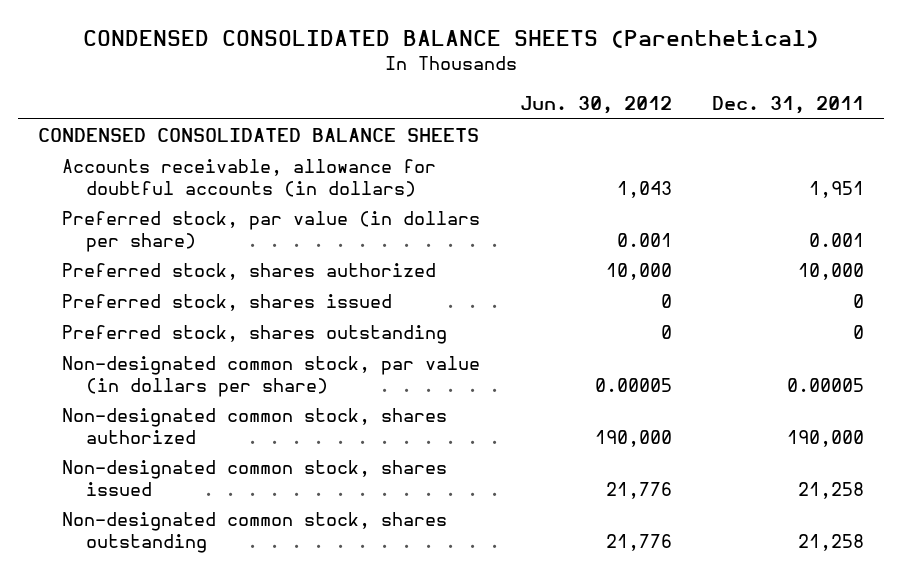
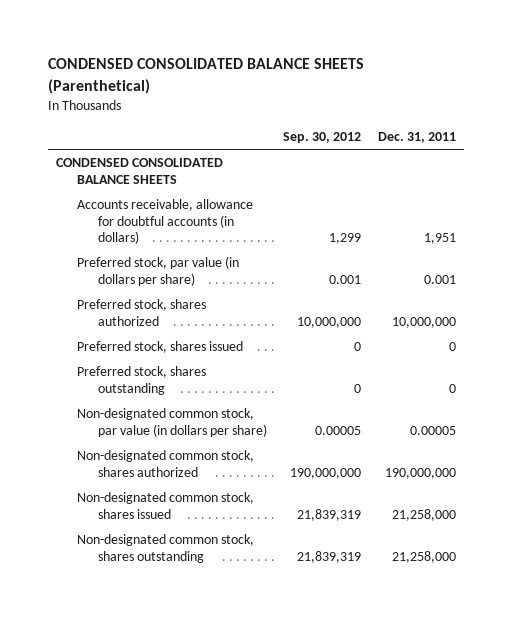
[520,96,673,115] Jun. 30, 2012 -> none
none -> [283,132,362,144] Sep. 30, 2012
[798,263,865,281] 10,000 -> [391,316,456,328] 10,000,000
[787,429,865,447] 190,000 -> [384,467,456,479] 190,000,000
[798,481,865,499] 21,258 -> [391,508,456,521] 21,258,000
[798,533,865,551] 21,258 -> [391,550,456,563] 21,258,000

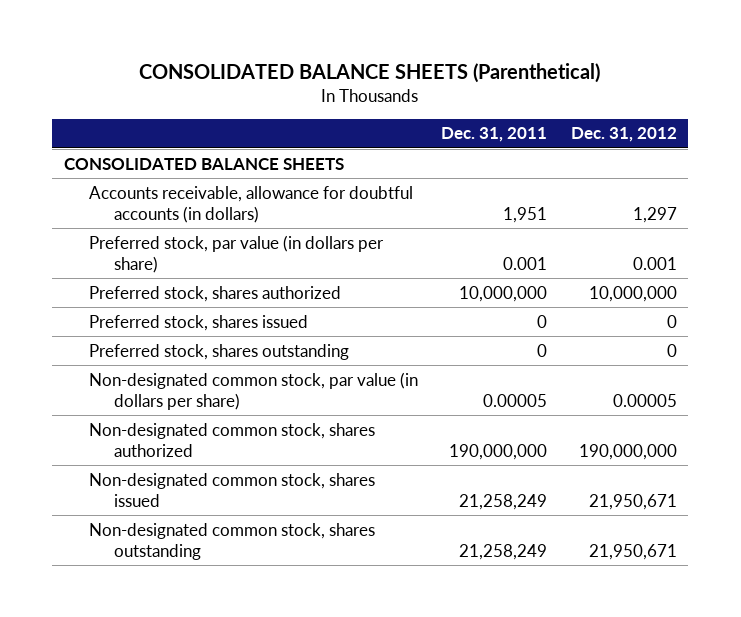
[47,58,364,95] CONDENSED CONSOLIDATED BALANCE SHEETS (Parenthetical) -> [139,62,601,83] CONSOLIDATED BALANCE SHEETS (Parenthetical)
[283,132,362,144] Sep. 30, 2012 -> none
none -> [570,127,677,143] Dec. 31, 2012
[55,158,223,184] CONDENSED CONSOLIDATED BALANCE SHEETS -> [63,157,344,170] CONSOLIDATED BALANCE SHEETS
[391,508,456,521] 21,258,000 -> [459,493,548,510] 21,258,249
[391,550,456,563] 21,258,000 -> [459,543,548,560] 21,258,249

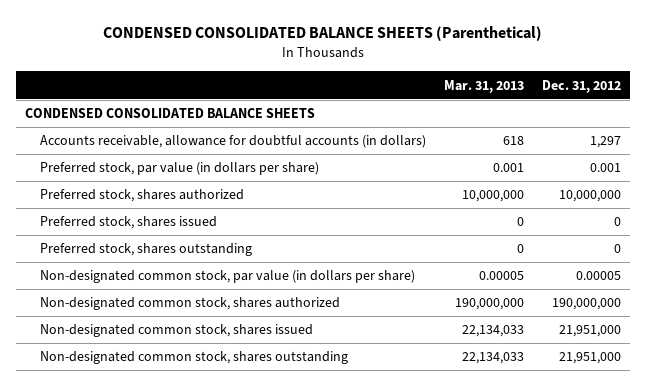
[139,62,601,83] CONSOLIDATED BALANCE SHEETS (Parenthetical) -> [103,26,543,42] CONDENSED CONSOLIDATED BALANCE SHEETS (Parenthetical)
[441,127,548,143] Dec. 31, 2011 -> none
none -> [444,79,525,93] Mar. 31, 2013
[63,157,344,170] CONSOLIDATED BALANCE SHEETS -> [25,108,316,119] CONDENSED CONSOLIDATED BALANCE SHEETS
[588,493,677,510] 21,950,671 -> [559,325,622,338] 21,951,000
[588,543,677,560] 21,950,671 -> [559,352,622,365] 21,951,000

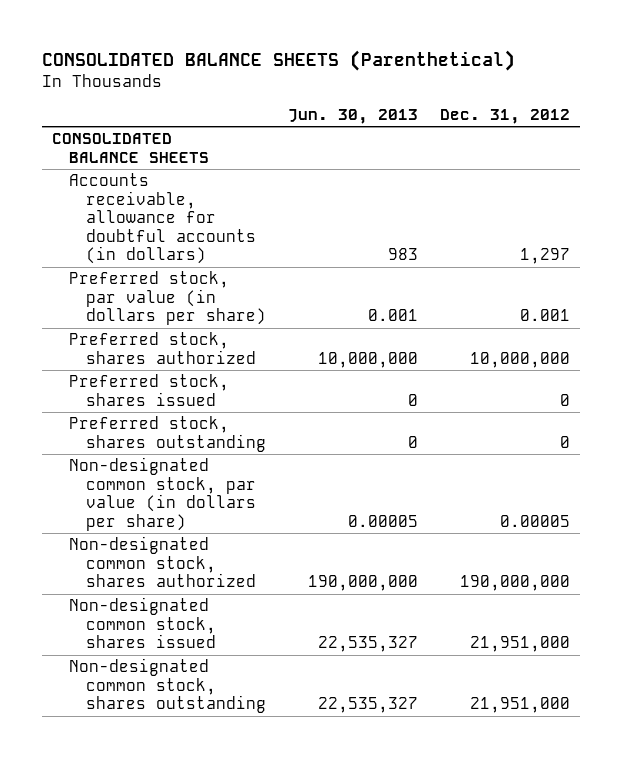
[103,26,543,42] CONDENSED CONSOLIDATED BALANCE SHEETS (Parenthetical) -> [41,49,515,71] CONSOLIDATED BALANCE SHEETS (Parenthetical)
[444,79,525,93] Mar. 31, 2013 -> none
none -> [288,108,419,124] Jun. 30, 2013
[25,108,316,119] CONDENSED CONSOLIDATED BALANCE SHEETS -> [52,133,210,163] CONSOLIDATED BALANCE SHEETS

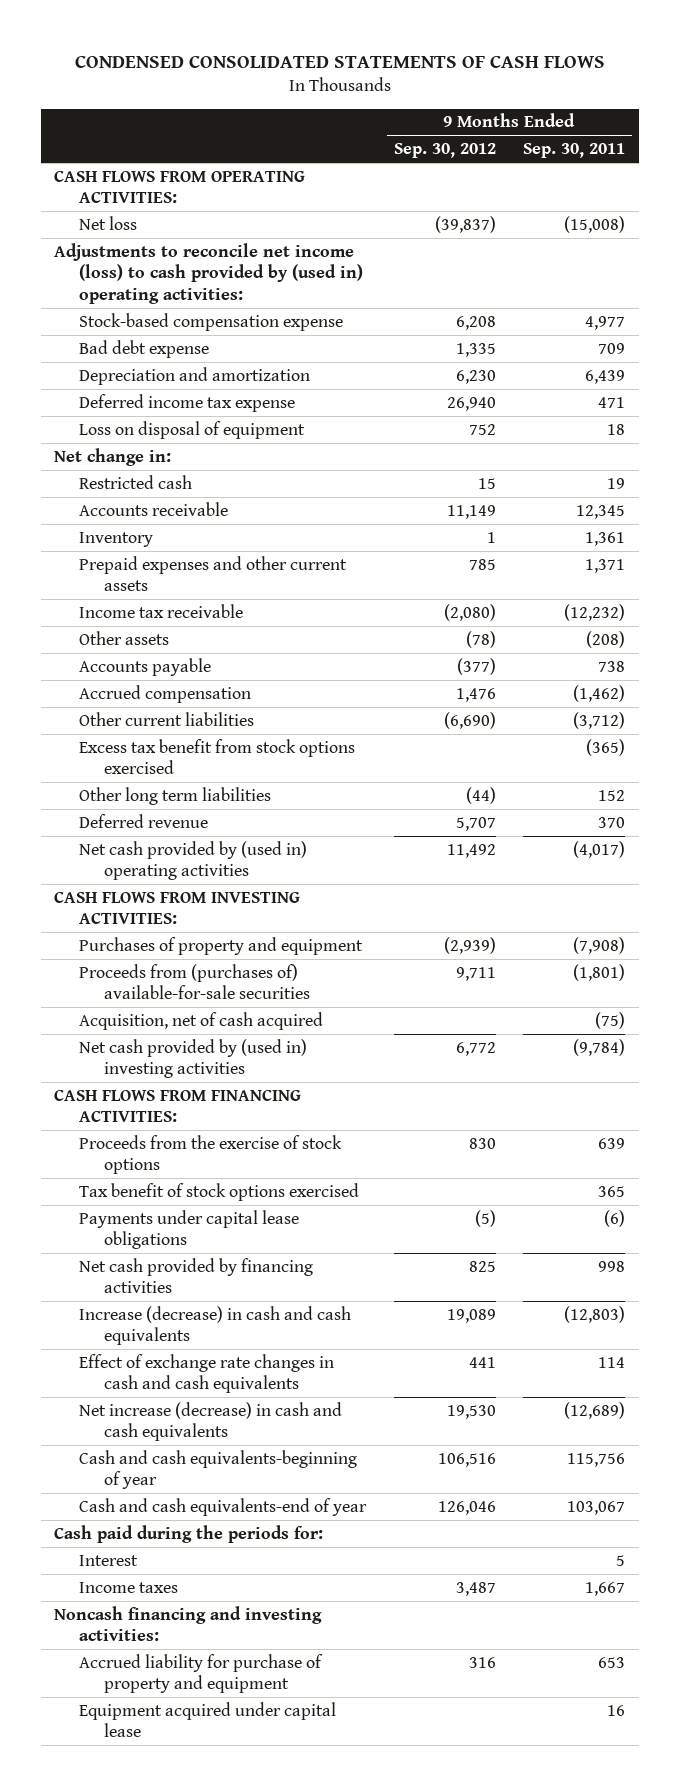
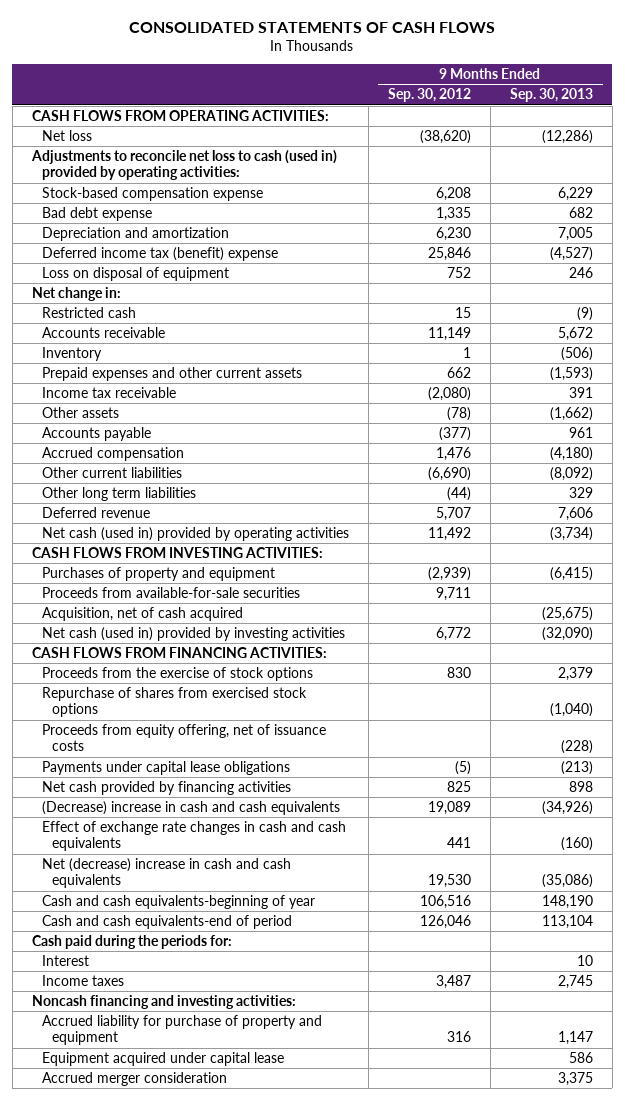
[74,54,605,68] CONDENSED CONSOLIDATED STATEMENTS OF CASH FLOWS -> [129,21,496,33] CONSOLIDATED STATEMENTS OF CASH FLOWS
[523,143,626,159] Sep. 30, 2011 -> none
none -> [509,88,593,103] Sep. 30, 2013
[434,215,496,233] (39,837) -> [419,129,471,144] (38,620)
[54,242,364,304] Adjustments to reconcile net income (loss) to cash provided by (used in) operating activities: -> [30,149,337,181] Adjustments to reconcile net loss to cash (used in) provided by operating activities:
[79,393,296,412] Deferred income tax expense -> [41,246,278,261] Deferred income tax (benefit) expense
[446,396,496,411] 26,940 -> [427,246,471,261] 25,846
[468,558,496,570] 785 -> [446,366,471,378] 662
[79,738,356,775] Excess tax benefit from stock options exercised -> none
[79,840,308,881] Net cash provided by (used in) operating activities -> [41,526,349,541] Net cash (used in) provided by operating activities
[79,963,311,1000] Proceeds from (purchases of) available-for-sale securities -> [41,586,300,598] Proceeds from available-for-sale securities
[79,1038,308,1079] Net cash provided by (used in) investing activities -> [41,626,345,641] Net cash (used in) provided by investing activities
[79,1182,360,1201] Tax benefit of stock options exercised -> none
none -> [41,686,307,718] Repurchase of shares from exercised stock options
none -> [41,723,326,752] Proceeds from equity offering, net of issuance costs
[79,1305,352,1346] Increase (decrease) in cash and cash equivalents -> [41,800,340,815] (Decrease) increase in cash and cash equivalents
[79,1401,343,1442] Net increase (decrease) in cash and cash equivalents -> [41,857,291,889] Net (decrease) increase in cash and cash equivalents
[79,1497,368,1516] Cash and cash equivalents-end of year -> [41,914,292,929] Cash and cash equivalents-end of period
none -> [41,1071,227,1086] Accrued merger consideration

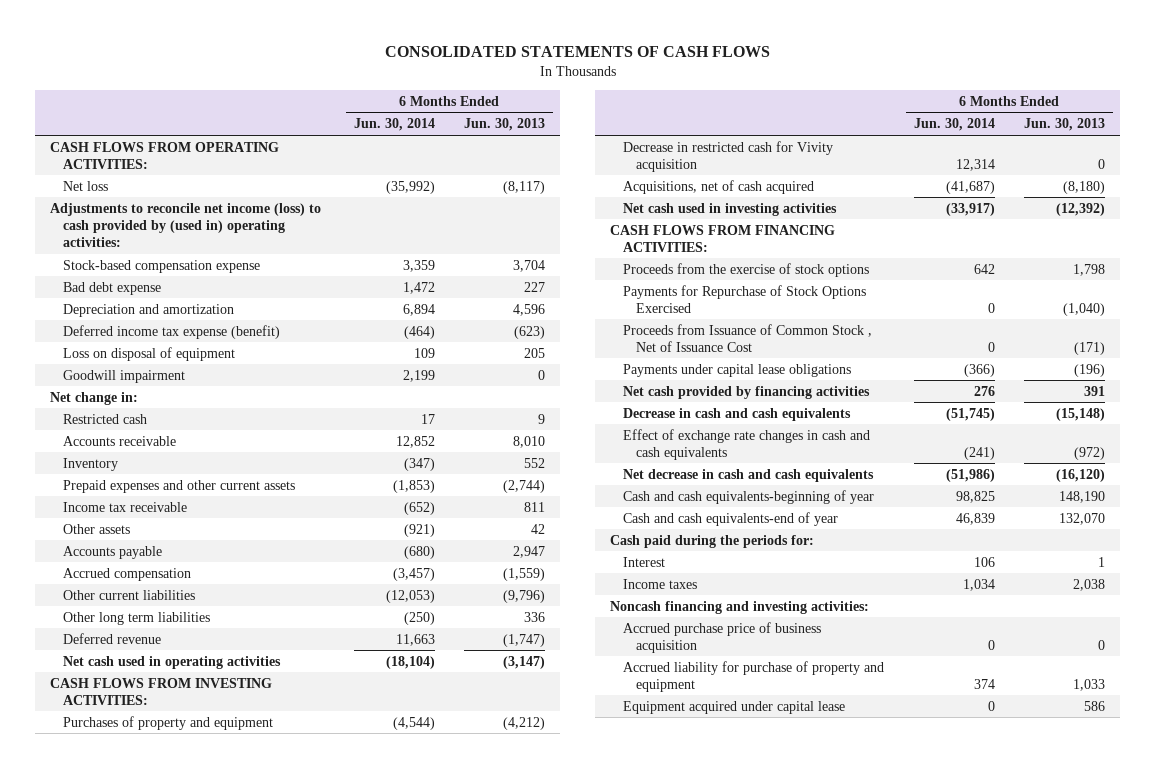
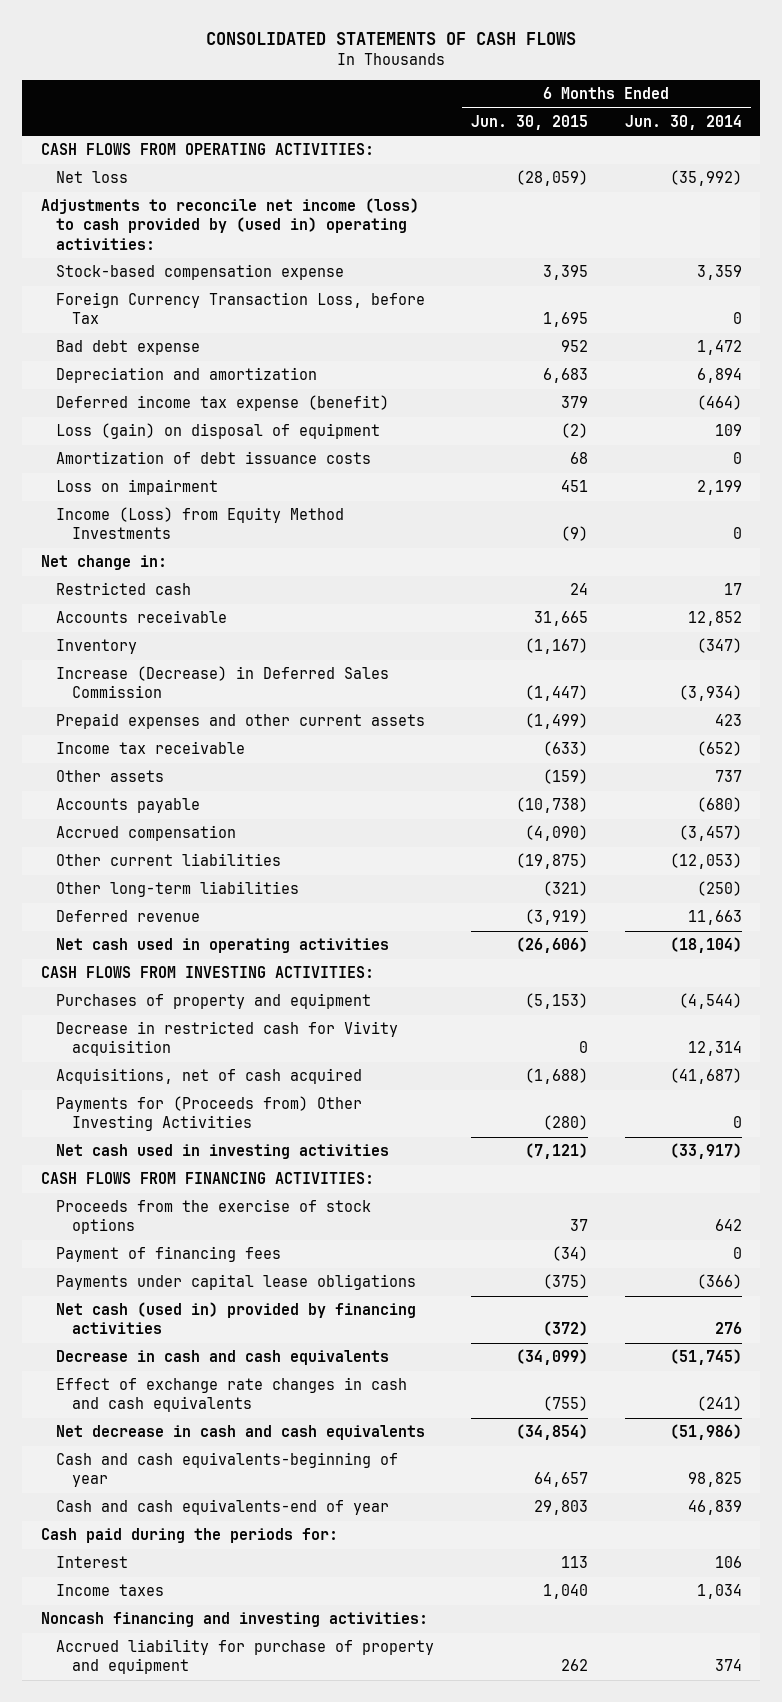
[464,118,546,132] Jun. 30, 2013 -> none
none -> [471,114,589,130] Jun. 30, 2015
none -> [56,292,426,325] Foreign Currency Transaction Loss, before Tax
[63,346,236,361] Loss on disposal of equipment -> [56,423,381,440] Loss (gain) on disposal of equipment
none -> [56,451,372,465] Amortization of debt issuance costs
[63,369,186,383] Goodwill impairment -> [56,479,219,496] Loss on impairment
none -> [56,507,345,540] Income (Loss) from Equity Method Investments
none -> [56,666,390,699] Increase (Decrease) in Deferred Sales Commission
[392,479,435,493] (1,853) -> [714,714,742,727] 423
[403,523,435,537] (921) -> [714,770,742,783] 737
[63,611,211,625] Other long term liabilities -> [56,881,300,898] Other long-term liabilities
none -> [56,1096,363,1132] Payments for (Proceeds from) Other Investing Activities
[622,284,866,313] Payments for Repurchase of Stock Options Exercised -> none
[622,323,872,352] Proceeds from Issuance of Common Stock , Net of Issuance Cost -> none
none -> [56,1246,282,1263] Payment of financing fees
[622,385,870,399] Net cash provided by financing activities -> [56,1302,417,1335] Net cash (used in) provided by financing activities
[622,621,821,653] Accrued purchase price of business acquisition -> none
[622,700,845,714] Equipment acquired under capital lease -> none

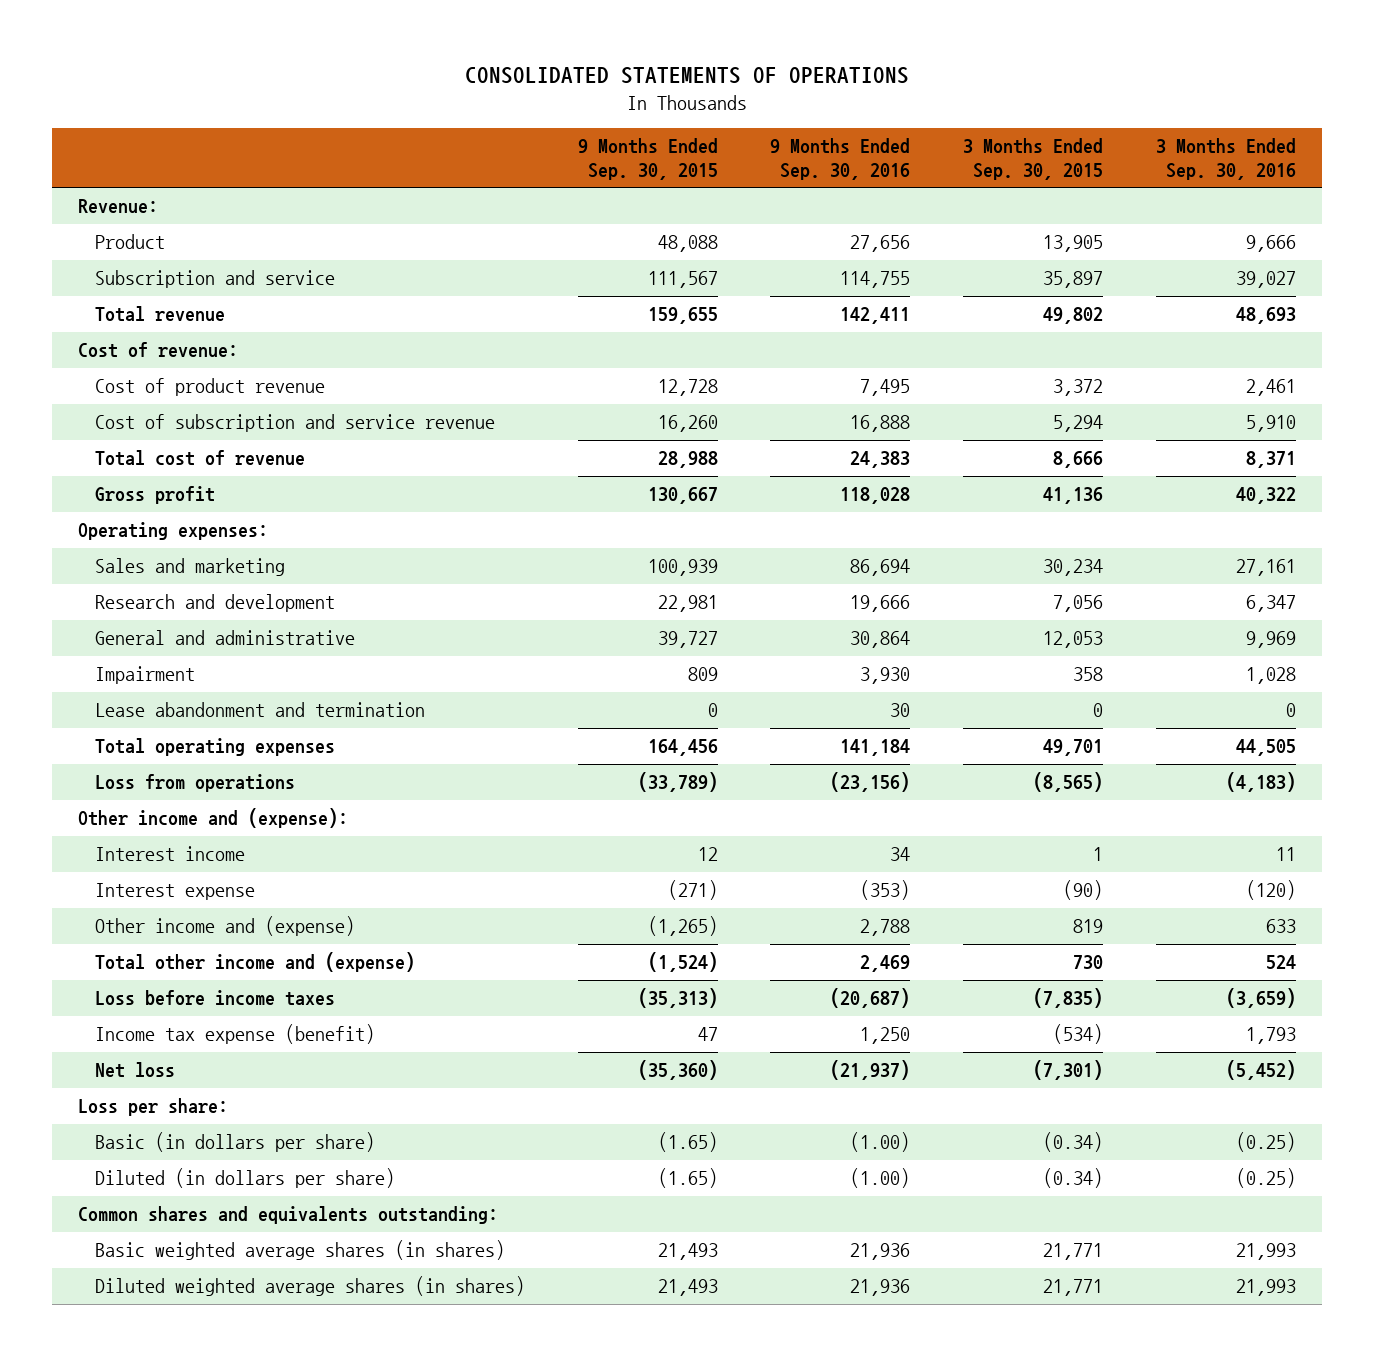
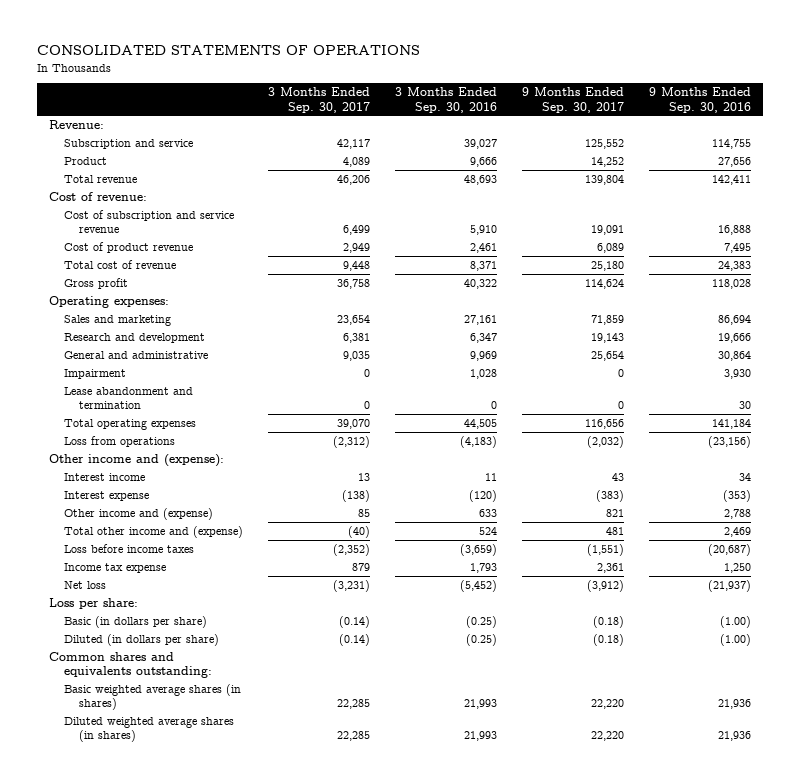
[577,138,718,180] 9 Months Ended Sep. 30, 2015 -> none
[963,138,1104,180] 3 Months Ended Sep. 30, 2015 -> none
none -> [268,87,371,113] 3 Months Ended Sep. 30, 2017
none -> [521,87,624,113] 9 Months Ended Sep. 30, 2017
[95,234,166,250] Product -> [64,156,108,165] Product
[95,378,326,397] Cost of product revenue -> [64,241,194,253] Cost of product revenue
[95,1024,376,1045] Income tax expense (benefit) -> [64,562,167,573] Income tax expense

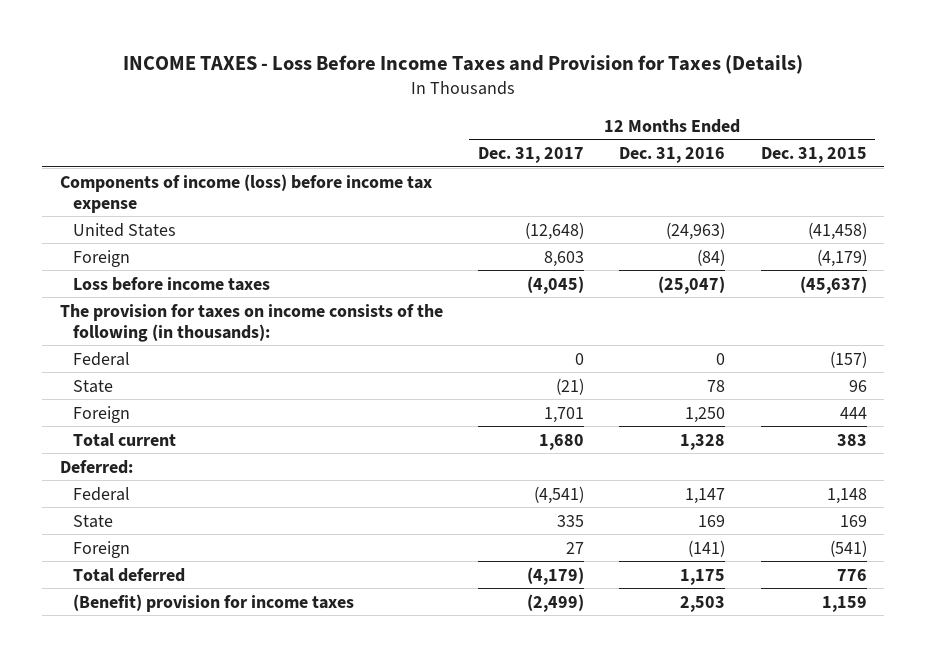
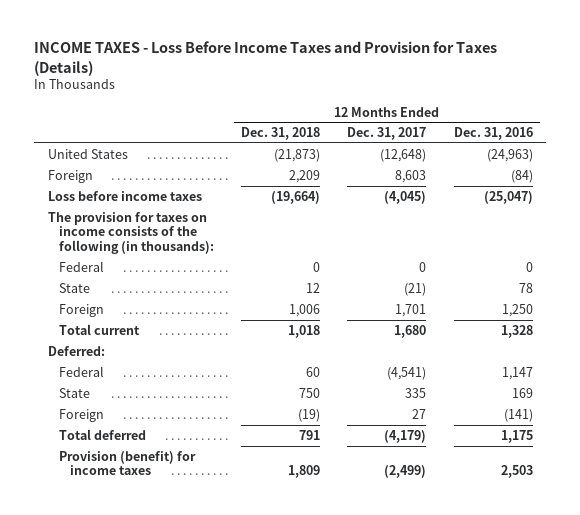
[760,147,867,164] Dec. 31, 2015 -> none
none -> [241,127,321,141] Dec. 31, 2018
[59,173,432,213] Components of income (loss) before income tax expense -> none
[72,593,354,612] (Benefit) provision for income taxes -> [58,450,196,476] Provision (benefit) for income taxes

